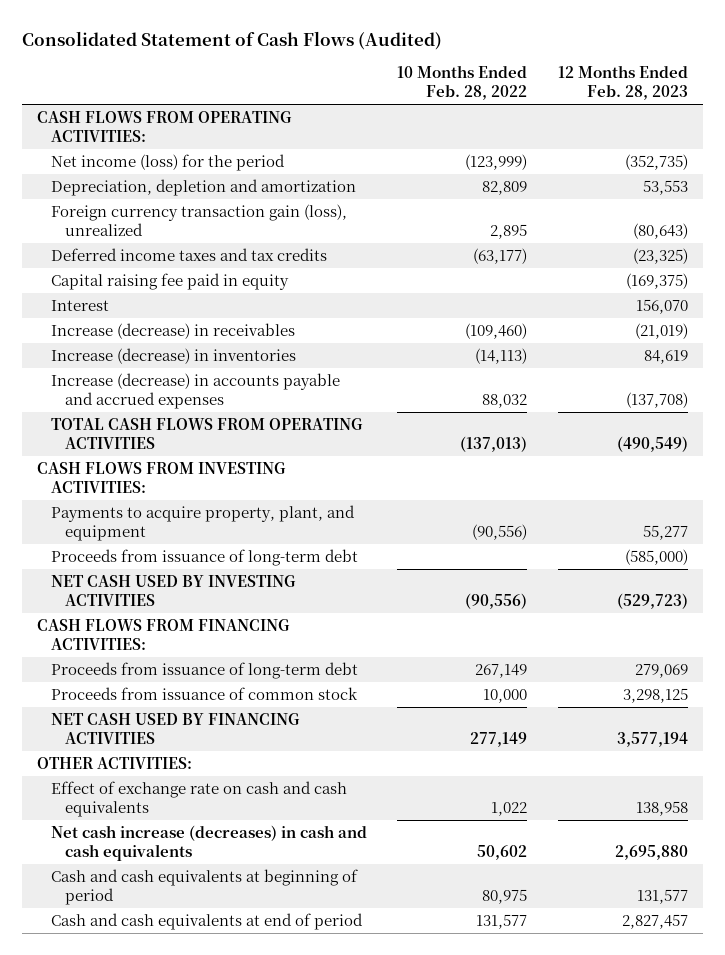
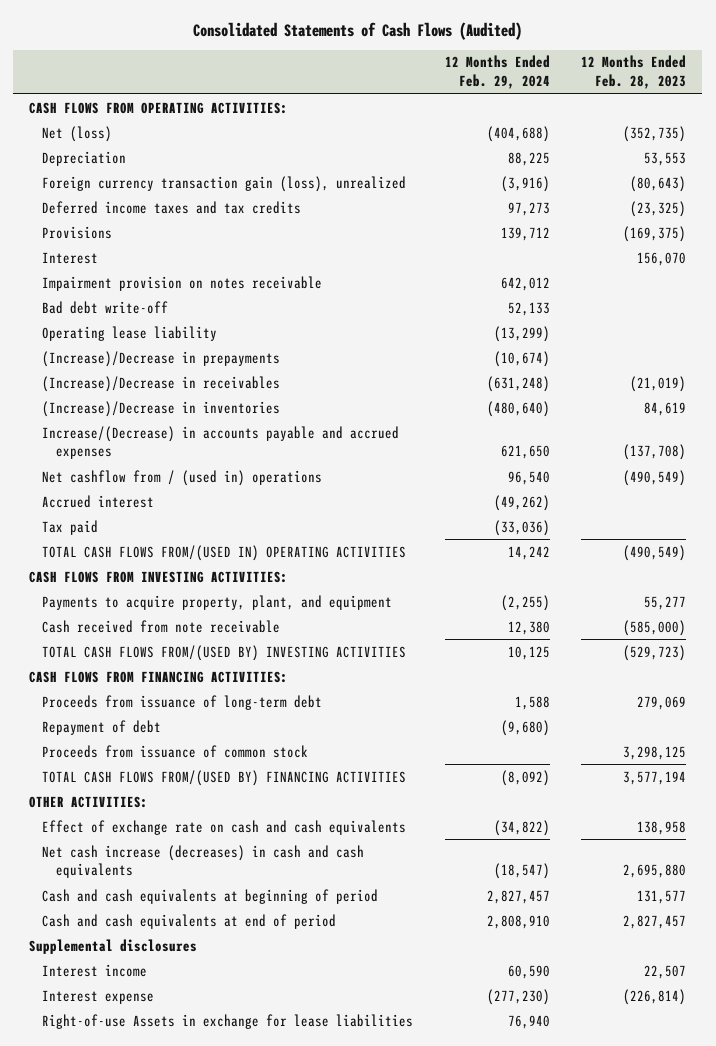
[22,30,443,50] Consolidated Statement of Cash Flows (Audited) -> [192,21,522,40] Consolidated Statements of Cash Flows (Audited)
[397,65,528,101] 10 Months Ended Feb. 28, 2022 -> none
none -> [444,55,550,90] 12 Months Ended Feb. 29, 2024
[51,153,286,171] Net income (loss) for the period -> [42,125,113,142] Net (loss)
[51,178,357,196] Depreciation, depletion and amortization -> [42,150,127,166] Depreciation
[51,272,290,290] Capital raising fee paid in equity -> [42,225,113,239] Provisions
none -> [42,275,323,291] Impairment provision on notes receivable
none -> [42,300,169,314] Bad debt write-off
none -> [42,325,218,341] Operating lease liability
none -> [42,350,281,367] (Increase)/Decrease in prepayments
[51,322,296,339] Increase (decrease) in receivables -> [42,375,281,392] (Increase)/Decrease in receivables
[51,347,297,364] Increase (decrease) in inventories -> [42,400,281,417] (Increase)/Decrease in inventories
[51,372,341,409] Increase (decrease) in accounts payable and accrued expenses -> [42,425,400,460] Increase/(Decrease) in accounts payable and accrued expenses
none -> [42,469,323,486] Net cashflow from / (used in) operations
none -> [42,494,155,508] Accrued interest
none -> [42,519,99,535] Tax paid
[51,417,364,449] TOTAL CASH FLOWS FROM OPERATING ACTIVITIES -> [42,544,407,561] TOTAL CASH FLOWS FROM/(USED IN) OPERATING ACTIVITIES
[51,548,359,566] Proceeds from issuance of long-term debt -> [42,619,281,633] Cash received from note receivable
[51,574,297,606] NET CASH USED BY INVESTING ACTIVITIES -> [42,644,407,661] TOTAL CASH FLOWS FROM/(USED BY) INVESTING ACTIVITIES
none -> [42,719,162,735] Repayment of debt
[51,712,301,744] NET CASH USED BY FINANCING ACTIVITIES -> [42,769,407,786] TOTAL CASH FLOWS FROM/(USED BY) FINANCING ACTIVITIES
none -> [29,938,198,954] Supplemental disclosures
none -> [42,963,148,977] Interest income
none -> [42,989,155,1004] Interest expense
none -> [42,1013,414,1029] Right-of-use Assets in exchange for lease liabilities

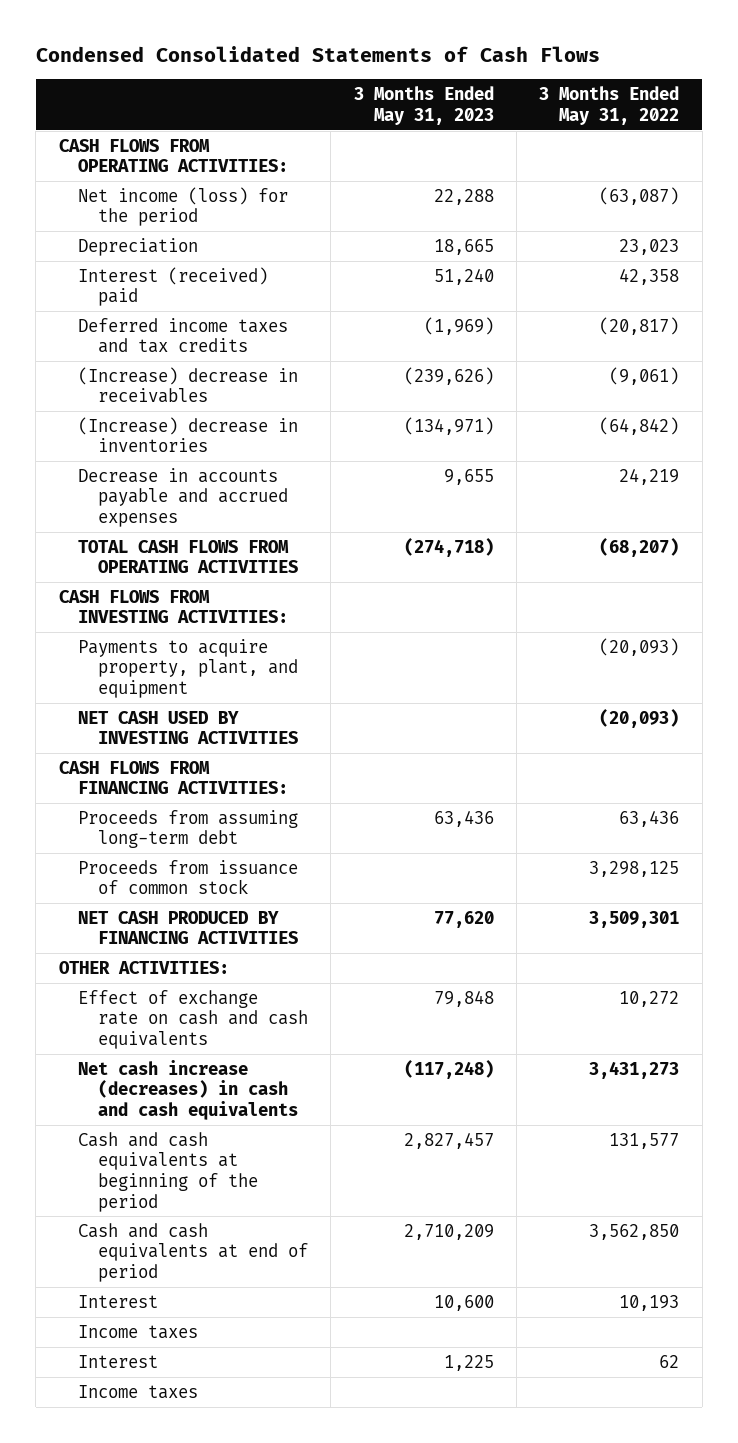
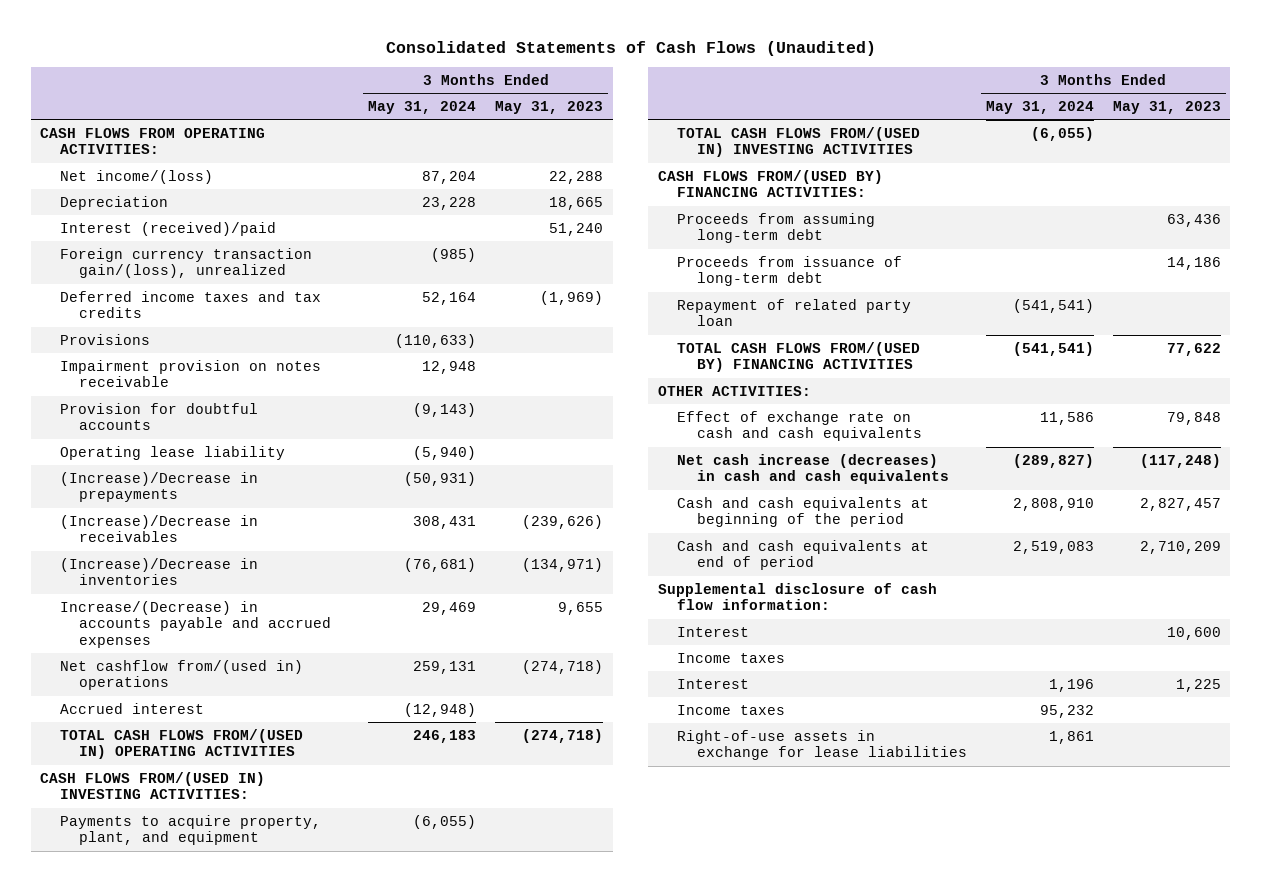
[35,46,600,63] Condensed Consolidated Statements of Cash Flows -> [385,40,876,56] Consolidated Statements of Cash Flows (Unaudited)
[539,86,680,125] 3 Months Ended May 31, 2022 -> none
none -> [368,101,477,115] May 31, 2024
[78,186,289,227] Net income (loss) for the period -> [59,169,213,184] Net income/(loss)
[78,266,269,307] Interest (received) paid -> [59,221,276,236] Interest (received)/paid
none -> [59,247,312,279] Foreign currency transaction gain/(loss), unrealized
none -> [59,333,150,345] Provisions
none -> [59,359,321,388] Impairment provision on notes receivable
none -> [59,402,258,431] Provision for doubtful accounts
none -> [59,445,285,460] Operating lease liability
none -> [59,471,258,503] (Increase)/Decrease in prepayments
[78,366,299,404] (Increase) decrease in receivables -> [59,514,258,543] (Increase)/Decrease in receivables
[78,416,299,453] (Increase) decrease in inventories -> [59,557,258,586] (Increase)/Decrease in inventories
[78,467,289,528] Decrease in accounts payable and accrued expenses -> [59,600,332,648] Increase/(Decrease) in accounts payable and accrued expenses
none -> [59,659,303,691] Net cashflow from/(used in) operations
none -> [59,702,204,714] Accrued interest
[78,539,299,574] TOTAL CASH FLOWS FROM OPERATING ACTIVITIES -> [59,728,303,760] TOTAL CASH FLOWS FROM/(USED IN) OPERATING ACTIVITIES
[58,589,289,624] CASH FLOWS FROM INVESTING ACTIVITIES: -> [40,771,266,800] CASH FLOWS FROM/(USED IN) INVESTING ACTIVITIES:
[78,710,299,745] NET CASH USED BY INVESTING ACTIVITIES -> [677,126,921,158] TOTAL CASH FLOWS FROM/(USED IN) INVESTING ACTIVITIES
[58,760,289,795] CASH FLOWS FROM FINANCING ACTIVITIES: -> [657,169,883,198] CASH FLOWS FROM/(USED BY) FINANCING ACTIVITIES:
[78,859,299,895] Proceeds from issuance of common stock -> none
none -> [677,255,903,287] Proceeds from issuance of long-term debt
none -> [677,298,912,327] Repayment of related party loan
[78,910,299,945] NET CASH PRODUCED BY FINANCING ACTIVITIES -> [677,341,921,373] TOTAL CASH FLOWS FROM/(USED BY) FINANCING ACTIVITIES
[433,910,494,928] 77,620 -> [1166,342,1221,356] 77,622
none -> [657,582,937,611] Supplemental disclosure of cash flow information:
none -> [677,729,967,761] Right-of-use assets in exchange for lease liabilities

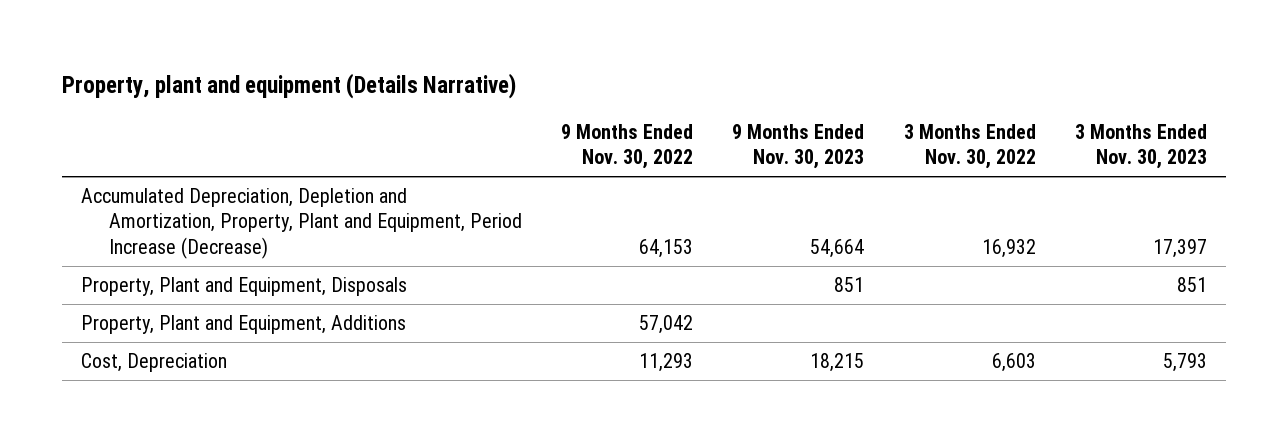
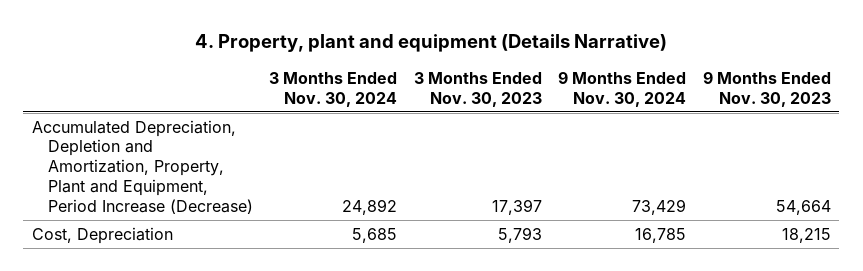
[61,72,516,99] Property, plant and equipment (Details Narrative) -> [195,34,668,53] 4. Property, plant and equipment (Details Narrative)
[561,123,694,170] 9 Months Ended Nov. 30, 2022 -> none
[903,123,1036,170] 3 Months Ended Nov. 30, 2022 -> none
none -> [269,72,398,108] 3 Months Ended Nov. 30, 2024
none -> [558,71,687,108] 9 Months Ended Nov. 30, 2024
[81,276,408,296] Property, Plant and Equipment, Disposals -> none
[81,314,407,334] Property, Plant and Equipment, Additions -> none

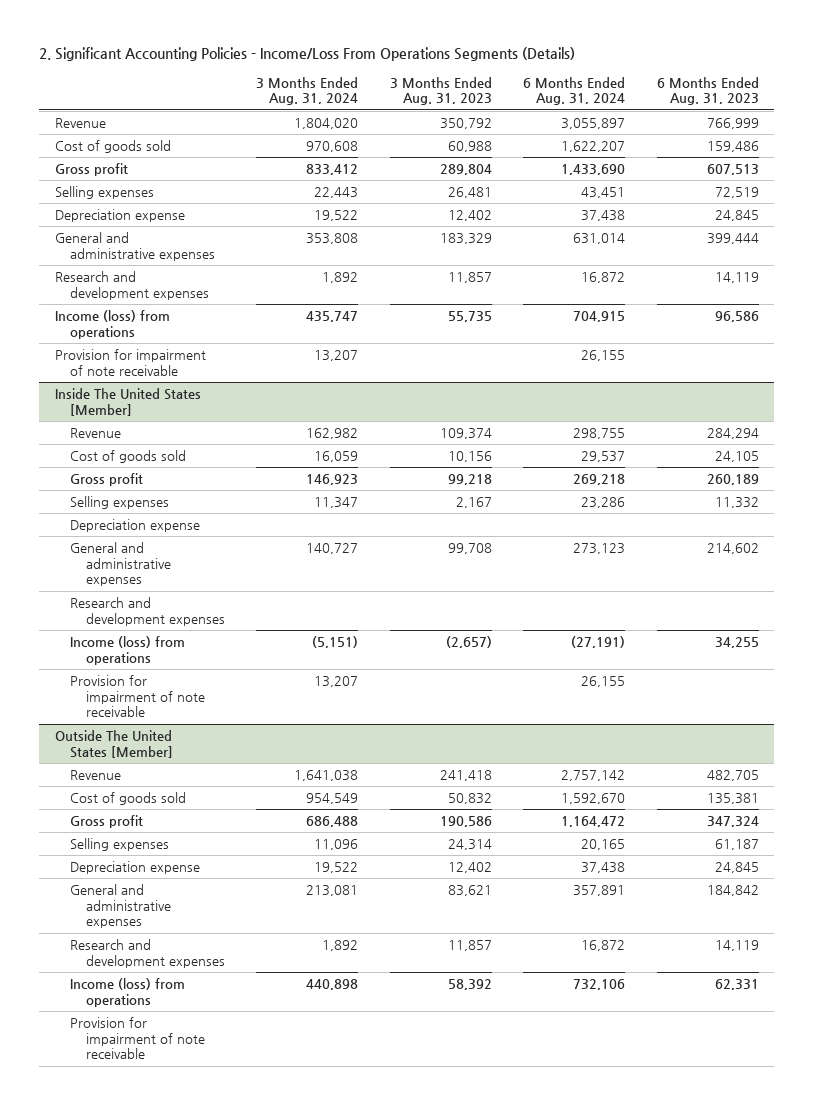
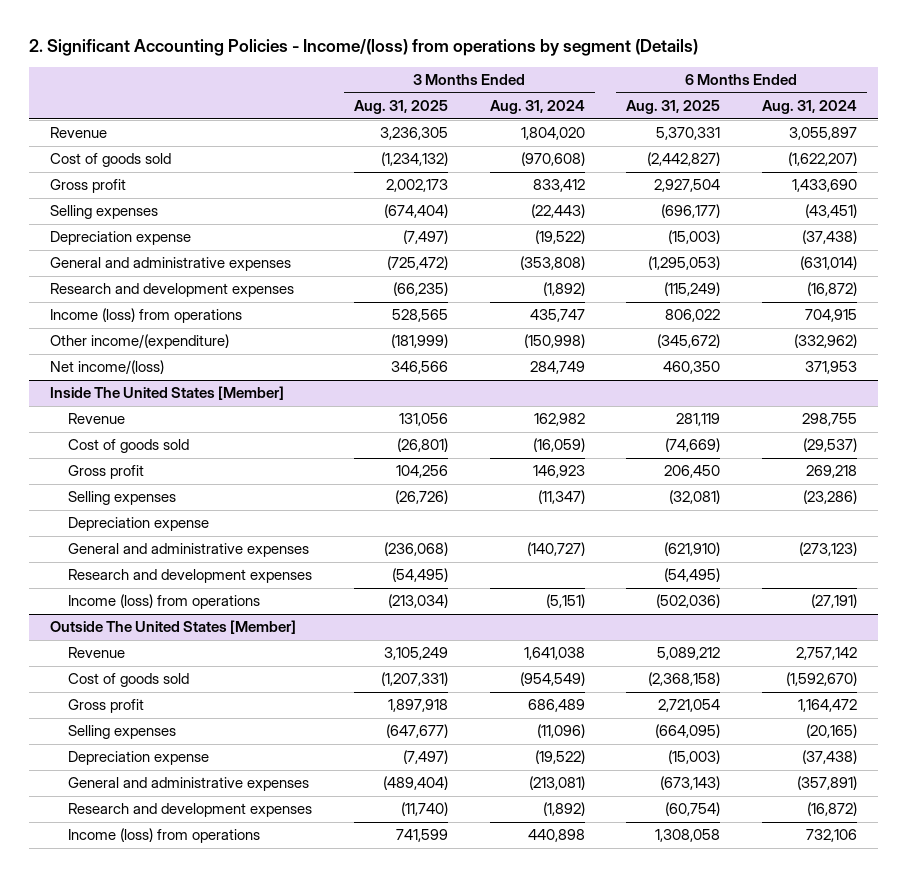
[39,47,576,62] 2. Significant Accounting Policies - Income/Loss From Operations Segments (Details) -> [28,38,698,56] 2. Significant Accounting Policies - Income/(loss) from operations by segment (Details)
[389,76,492,106] 3 Months Ended Aug. 31, 2023 -> none
[656,76,759,106] 6 Months Ended Aug. 31, 2023 -> none
none -> [353,100,448,115] Aug. 31, 2025
none -> [626,100,721,115] Aug. 31, 2025
[306,140,359,152] 970,608 -> [520,152,585,167] (970,608)
[561,140,626,152] 1,622,207 -> [787,152,857,167] (1,622,207)
[314,186,359,198] 22,443 -> [530,204,585,219] (22,443)
[581,186,626,198] 43,451 -> [804,204,857,219] (43,451)
[314,209,359,221] 19,522 -> [534,230,585,245] (19,522)
[581,209,626,221] 37,438 -> [801,230,857,245] (37,438)
[306,232,359,244] 353,808 -> [519,256,585,271] (353,808)
[573,232,626,244] 631,014 -> [799,256,857,271] (631,014)
[322,271,359,283] 1,892 -> [542,282,585,297] (1,892)
[581,271,626,283] 16,872 -> [806,282,857,297] (16,872)
[54,348,206,376] Provision for impairment of note receivable -> none
none -> [49,334,229,350] Other income/(expenditure)
none -> [49,360,164,375] Net income/(loss)
[314,450,359,462] 16,059 -> [532,438,585,453] (16,059)
[581,450,626,462] 29,537 -> [802,438,857,453] (29,537)
[314,496,359,508] 11,347 -> [537,490,585,505] (11,347)
[581,496,626,508] 23,286 -> [802,490,857,505] (23,286)
[306,542,359,554] 140,727 -> [526,542,585,557] (140,727)
[573,542,626,554] 273,123 -> [798,542,857,557] (273,123)
[70,674,205,718] Provision for impairment of note receivable -> none
[306,792,359,804] 954,549 -> [519,672,585,687] (954,549)
[561,792,626,804] 1,592,670 -> [785,672,857,687] (1,592,670)
[306,815,359,827] 686,488 -> [527,699,585,713] 686,489
[314,838,359,850] 11,096 -> [536,724,585,739] (11,096)
[581,838,626,850] 20,165 -> [805,724,857,739] (20,165)
[314,861,359,873] 19,522 -> [534,750,585,765] (19,522)
[581,861,626,873] 37,438 -> [801,750,857,765] (37,438)
[306,884,359,896] 213,081 -> [528,776,585,791] (213,081)
[573,884,626,896] 357,891 -> [796,776,857,791] (357,891)
[322,939,359,951] 1,892 -> [542,802,585,817] (1,892)
[581,939,626,951] 16,872 -> [806,802,857,817] (16,872)
[70,1016,205,1060] Provision for impairment of note receivable -> none

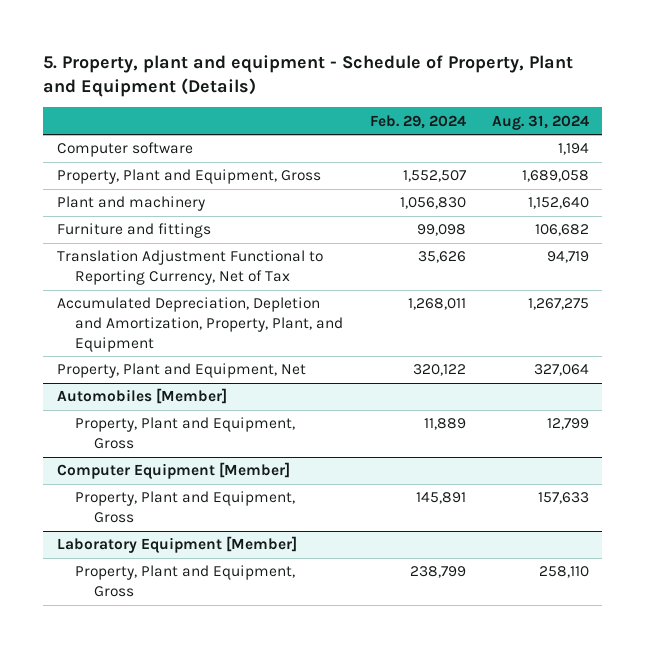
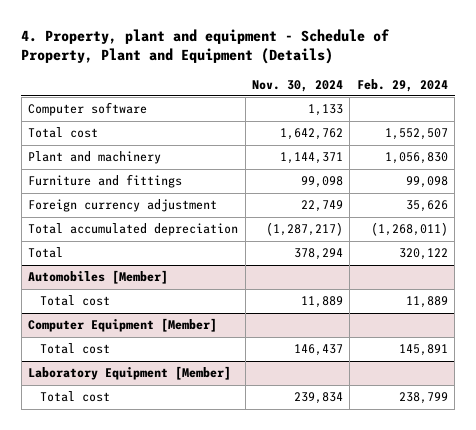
[43,54,574,97] 5. Property, plant and equipment - Schedule of Property, Plant and Equipment (Details) -> [21,28,391,65] 4. Property, plant and equipment - Schedule of Property, Plant and Equipment (Details)
[492,114,590,130] Aug. 31, 2024 -> none
none -> [252,79,344,92] Nov. 30, 2024
[56,169,321,185] Property, Plant and Equipment, Gross -> [28,127,99,139] Total cost
[56,250,323,286] Translation Adjustment Functional to Reporting Currency, Net of Tax -> [28,199,218,213] Foreign currency adjustment
[56,297,344,352] Accumulated Depreciation, Depletion and Amortization, Property, Plant, and Equipment -> [28,223,239,237] Total accumulated depreciation
[407,298,466,311] 1,268,011 -> [370,222,448,237] (1,268,011)
[56,363,306,379] Property, Plant and Equipment, Net -> [28,247,64,259] Total
[75,417,296,450] Property, Plant and Equipment, Gross -> [40,295,111,307] Total cost
[75,491,296,524] Property, Plant and Equipment, Gross -> [40,343,111,355] Total cost
[75,565,296,598] Property, Plant and Equipment, Gross -> [40,391,111,403] Total cost

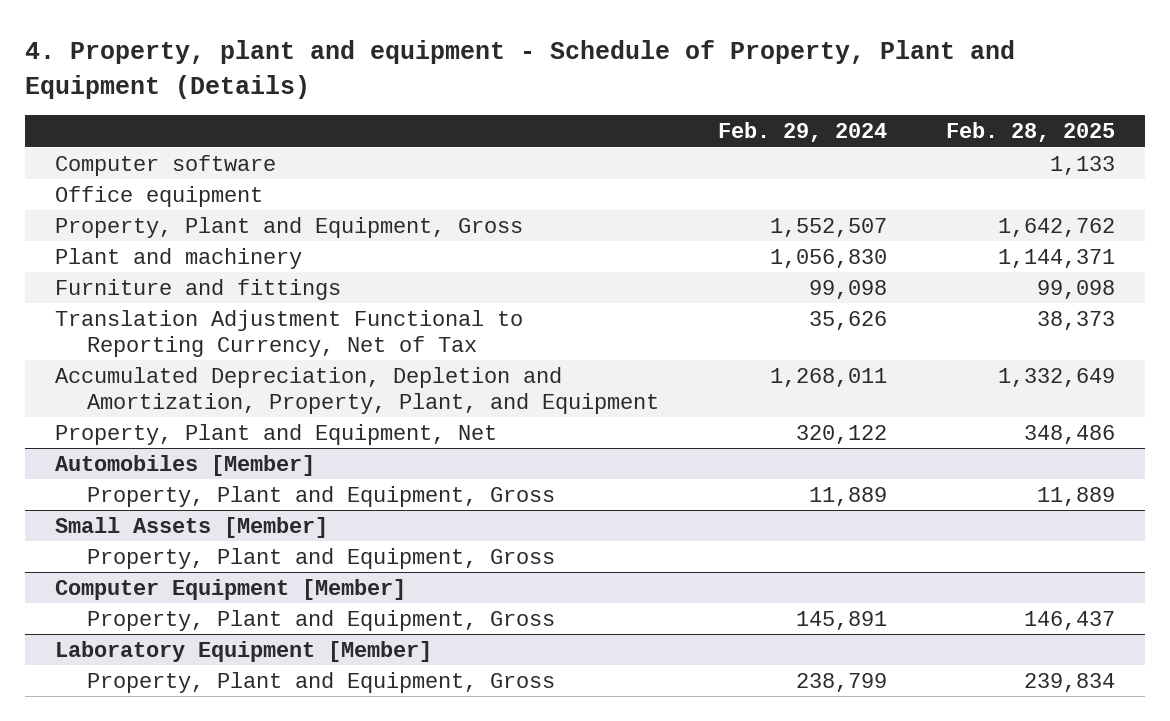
[252,79,344,92] Nov. 30, 2024 -> none
none -> [946,122,1116,143] Feb. 28, 2025
none -> [54,185,263,207] Office equipment
[28,127,99,139] Total cost -> [54,216,523,238] Property, Plant and Equipment, Gross
[28,199,218,213] Foreign currency adjustment -> [54,309,523,357] Translation Adjustment Functional to Reporting Currency, Net of Tax
[28,223,239,237] Total accumulated depreciation -> [54,366,659,414] Accumulated Depreciation, Depletion and Amortization, Property, Plant, and Equipment
[370,222,448,237] (1,268,011) -> [769,367,887,387] 1,268,011
[28,247,64,259] Total -> [54,423,497,445] Property, Plant and Equipment, Net
[40,295,111,307] Total cost -> [86,485,555,507] Property, Plant and Equipment, Gross
none -> [54,516,328,538] Small Assets [Member]
none -> [86,547,555,569] Property, Plant and Equipment, Gross
[40,343,111,355] Total cost -> [86,609,555,631] Property, Plant and Equipment, Gross
[40,391,111,403] Total cost -> [86,671,555,693] Property, Plant and Equipment, Gross

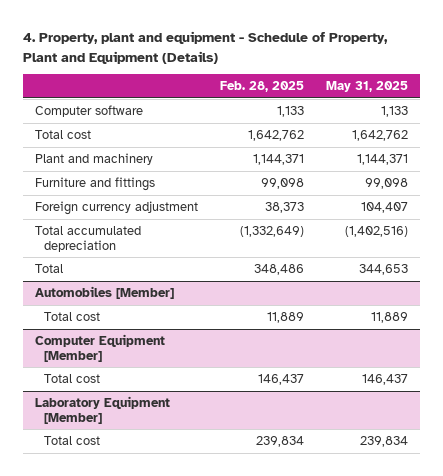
[717,122,887,143] Feb. 29, 2024 -> none
none -> [326,80,409,92] May 31, 2025
[54,185,263,207] Office equipment -> none
[54,216,523,238] Property, Plant and Equipment, Gross -> [34,130,91,140] Total cost
[54,309,523,357] Translation Adjustment Functional to Reporting Currency, Net of Tax -> [34,201,198,216] Foreign currency adjustment
[54,366,659,414] Accumulated Depreciation, Depletion and Amortization, Property, Plant, and Equipment -> [34,226,141,252] Total accumulated depreciation
[998,367,1116,387] 1,332,649 -> [239,226,304,238] (1,332,649)
[54,423,497,445] Property, Plant and Equipment, Net -> [34,264,63,274] Total
[54,516,328,538] Small Assets [Member] -> none
[86,547,555,569] Property, Plant and Equipment, Gross -> none
[86,485,555,507] Property, Plant and Equipment, Gross -> [44,312,101,322] Total cost
[86,609,555,631] Property, Plant and Equipment, Gross -> [44,374,101,384] Total cost
[86,671,555,693] Property, Plant and Equipment, Gross -> [44,436,101,446] Total cost

